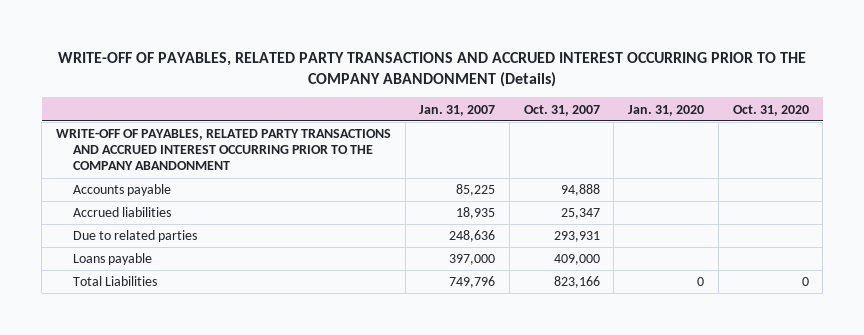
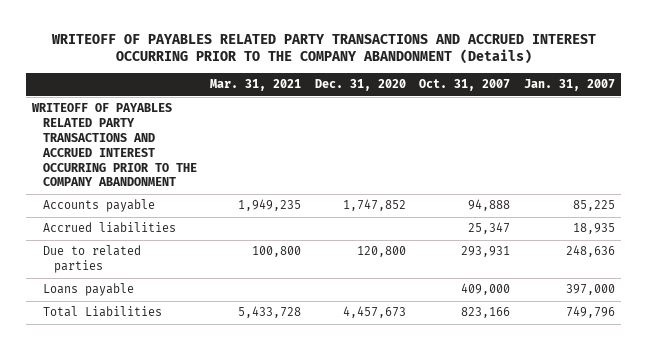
[58,51,807,87] WRITE-OFF OF PAYABLES, RELATED PARTY TRANSACTIONS AND ACCRUED INTEREST OCCURRING PRIOR TO THE COMPANY ABANDONMENT (Details) -> [50,33,596,65] WRITEOFF OF PAYABLES RELATED PARTY TRANSACTIONS AND ACCRUED INTEREST OCCURRING PRIOR TO THE COMPANY ABANDONMENT (Details)
[628,104,705,116] Jan. 31, 2020 -> none
[732,104,809,116] Oct. 31, 2020 -> none
none -> [210,79,302,92] Mar. 31, 2021
none -> [314,79,406,92] Dec. 31, 2020
[55,129,391,171] WRITE-OFF OF PAYABLES, RELATED PARTY TRANSACTIONS AND ACCRUED INTEREST OCCURRING PRIOR TO THE COMPANY ABANDONMENT -> [31,103,198,187] WRITEOFF OF PAYABLES RELATED PARTY TRANSACTIONS AND ACCRUED INTEREST OCCURRING PRIOR TO THE COMPANY ABANDONMENT

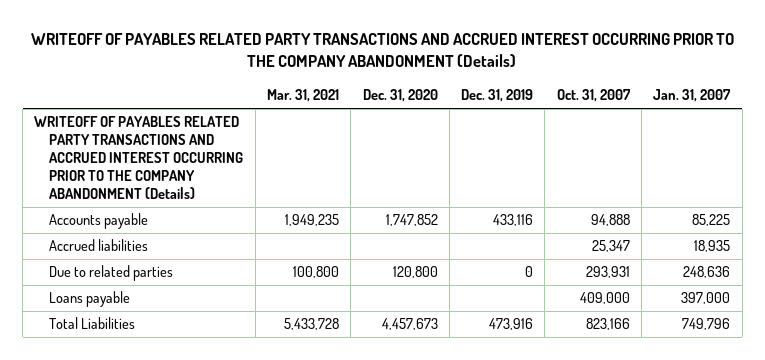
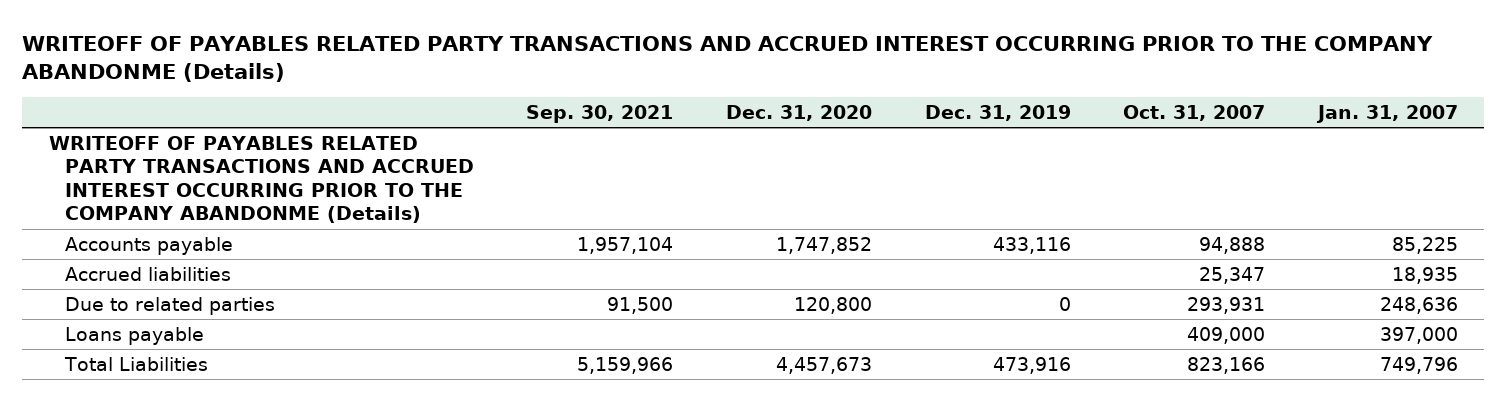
[31,32,735,68] WRITEOFF OF PAYABLES RELATED PARTY TRANSACTIONS AND ACCRUED INTEREST OCCURRING PRIOR TO THE COMPANY ABANDONMENT (Details) -> [22,35,1434,83] WRITEOFF OF PAYABLES RELATED PARTY TRANSACTIONS AND ACCRUED INTEREST OCCURRING PRIOR TO THE COMPANY ABANDONME (Details)
[266,89,339,103] Mar. 31, 2021 -> none
none -> [526,104,674,123] Sep. 30, 2021
[34,116,244,199] WRITEOFF OF PAYABLES RELATED PARTY TRANSACTIONS AND ACCRUED INTEREST OCCURRING PRIOR TO THE COMPANY ABANDONMENT (Details) -> [48,135,474,224] WRITEOFF OF PAYABLES RELATED PARTY TRANSACTIONS AND ACCRUED INTEREST OCCURRING PRIOR TO THE COMPANY ABANDONME (Details)

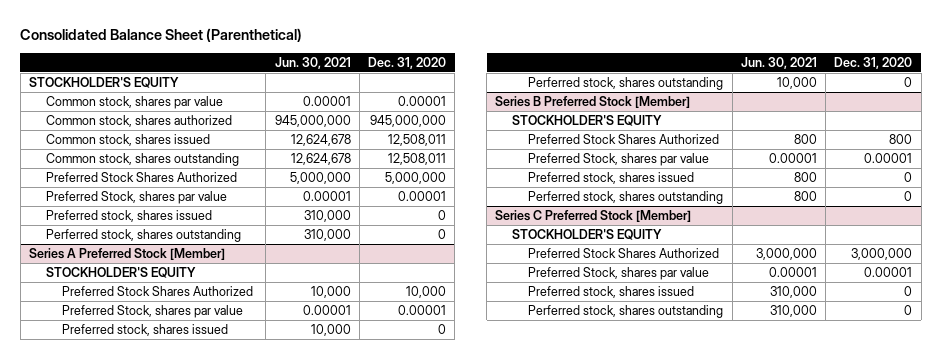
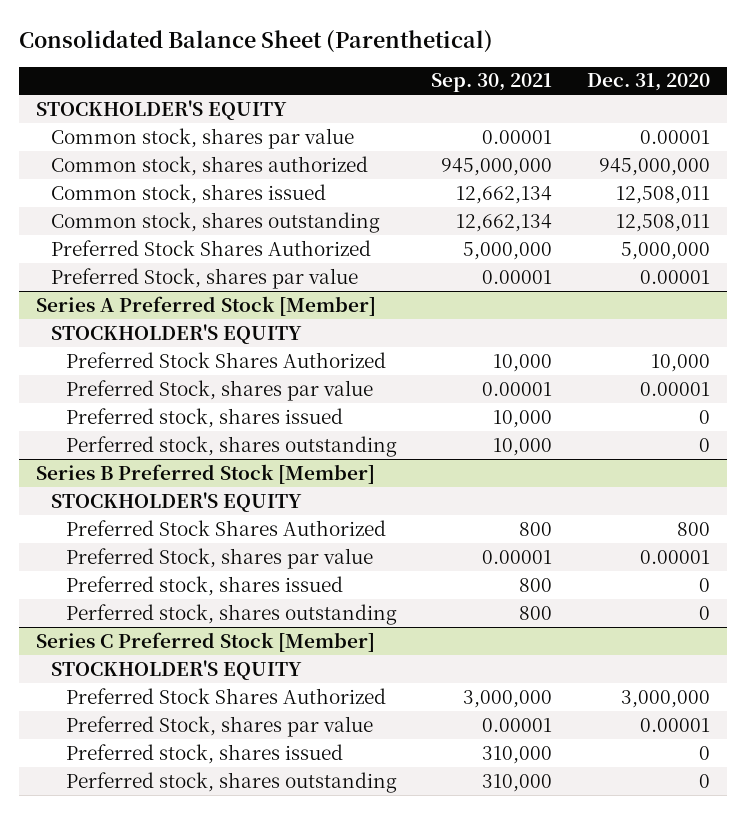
[274,56,351,69] Jun. 30, 2021 -> none
none -> [431,73,553,93] Sep. 30, 2021
[45,210,212,223] Preferred stock, shares issued -> none
[45,229,241,243] Perferred stock, shares outstanding -> none

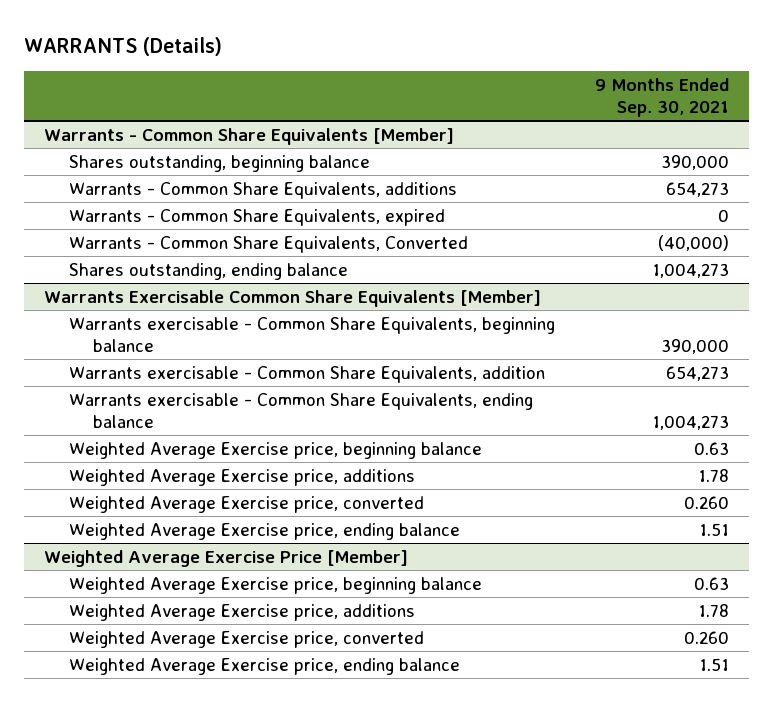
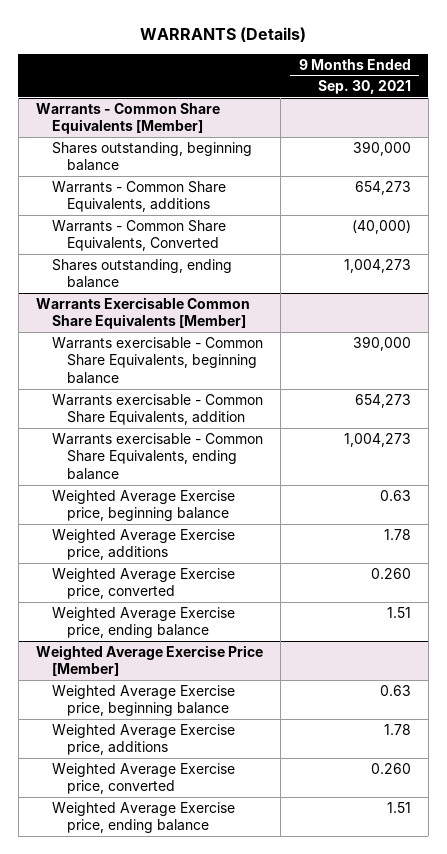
[68,208,445,226] Warrants - Common Share Equivalents, expired -> none

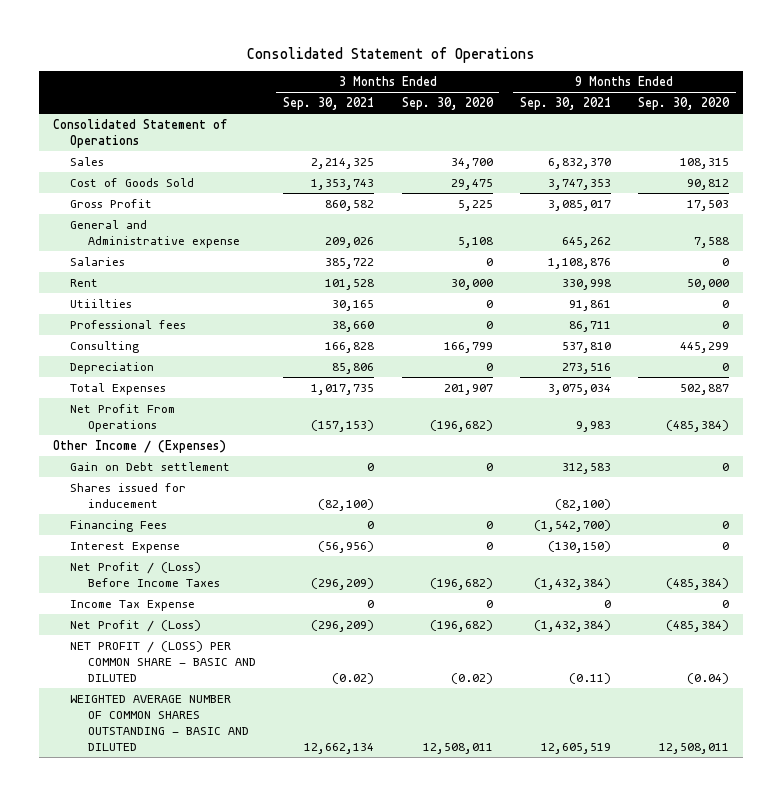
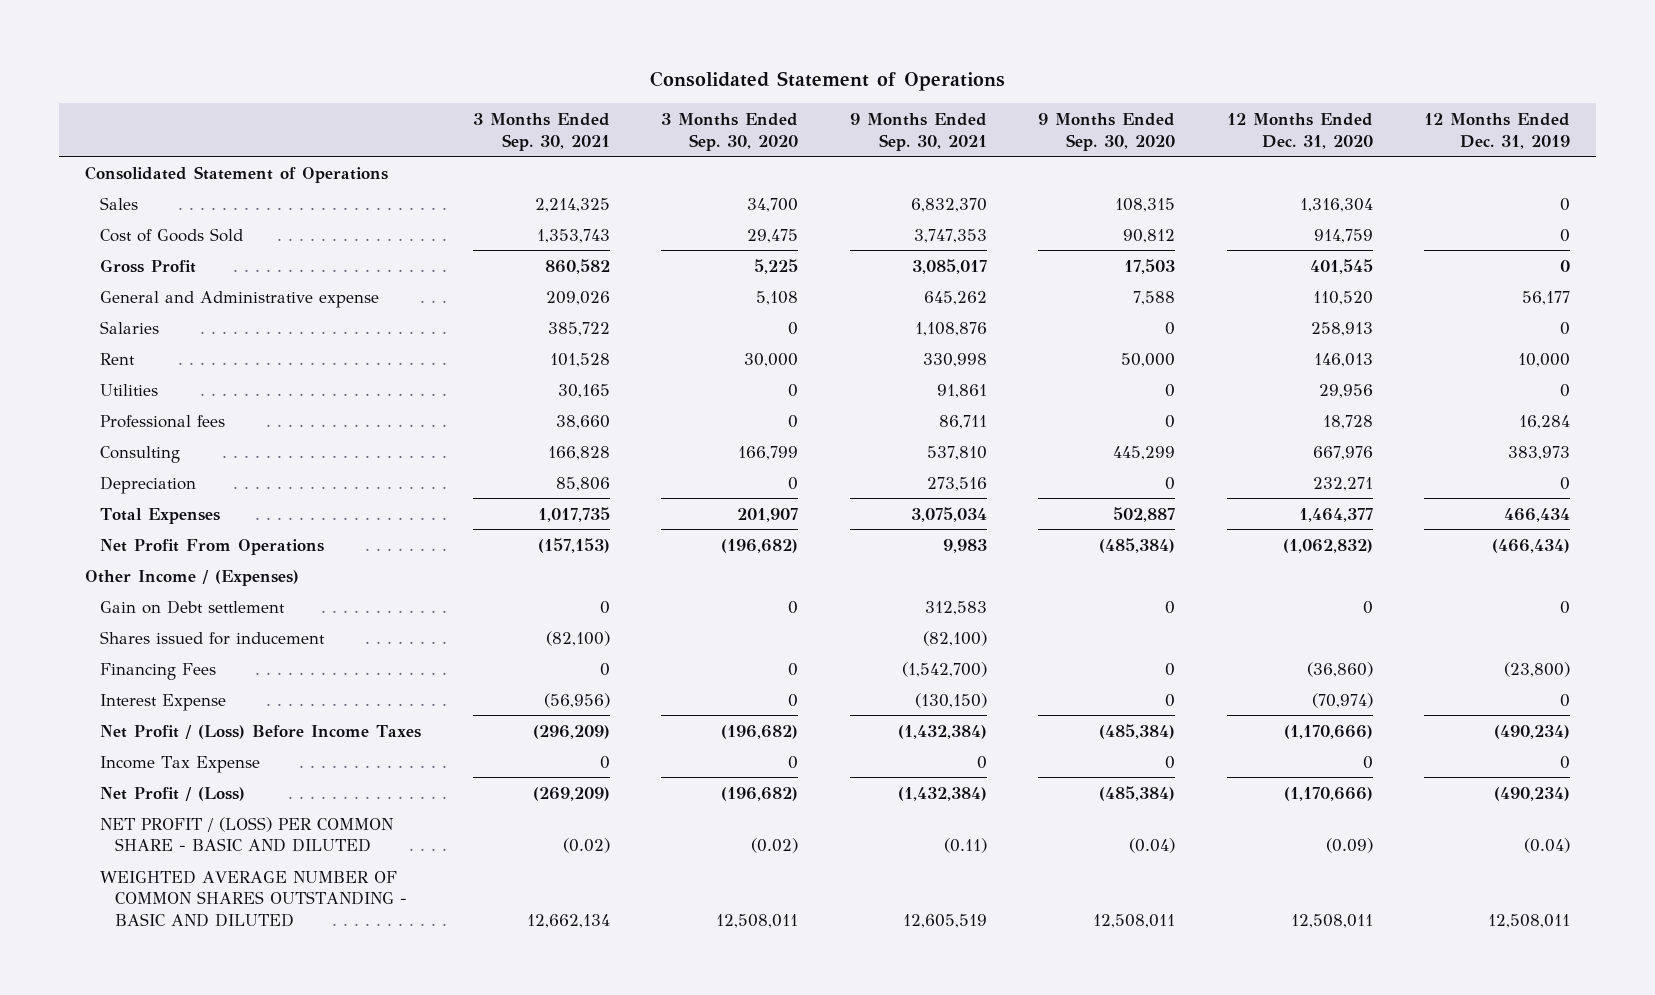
none -> [1226,112,1373,149] 12 Months Ended Dec. 31, 2020
none -> [1424,112,1571,149] 12 Months Ended Dec. 31, 2019
[70,298,133,308] Utiilties -> [100,383,159,396] Utilities
[311,619,375,632] (296,209) -> [532,786,610,801] (269,209)

